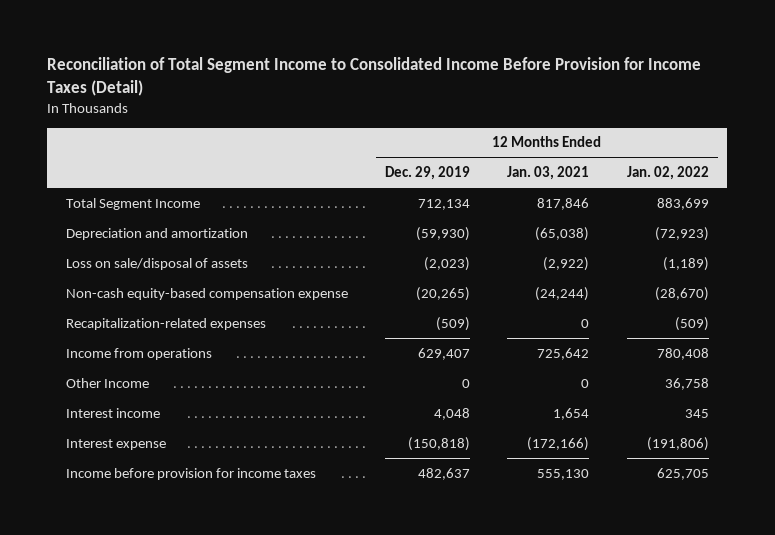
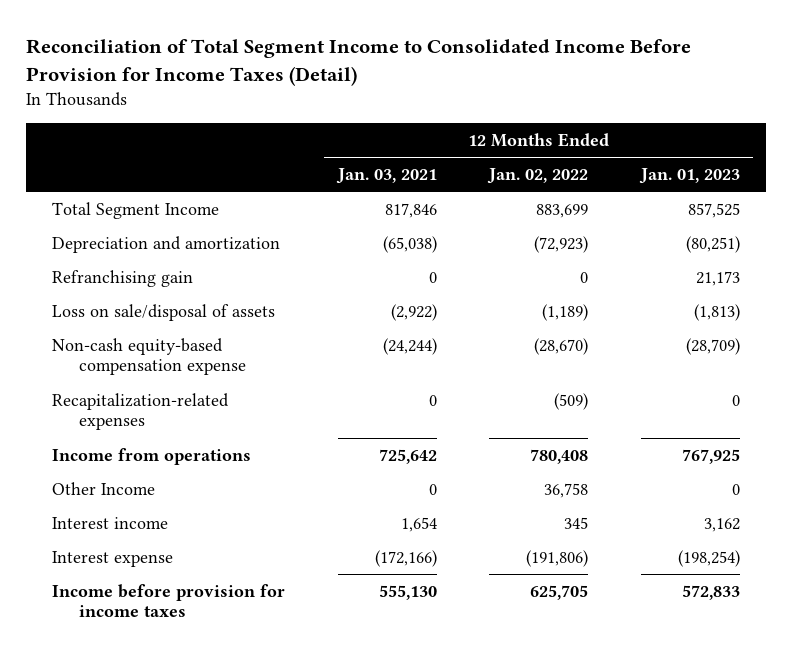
[385,166,471,181] Dec. 29, 2019 -> none
none -> [639,167,741,184] Jan. 01, 2023
none -> [51,269,193,287] Refranchising gain

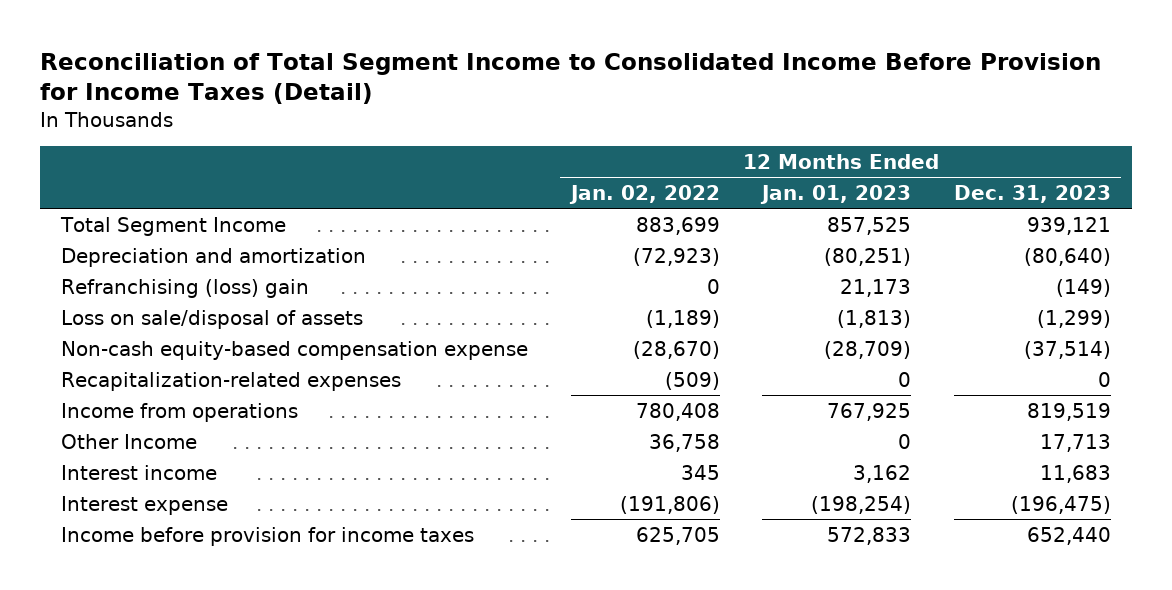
[335,167,437,184] Jan. 03, 2021 -> none
none -> [953,184,1111,203] Dec. 31, 2023
[51,269,193,287] Refranchising gain -> [61,278,310,298] Refranchising (loss) gain

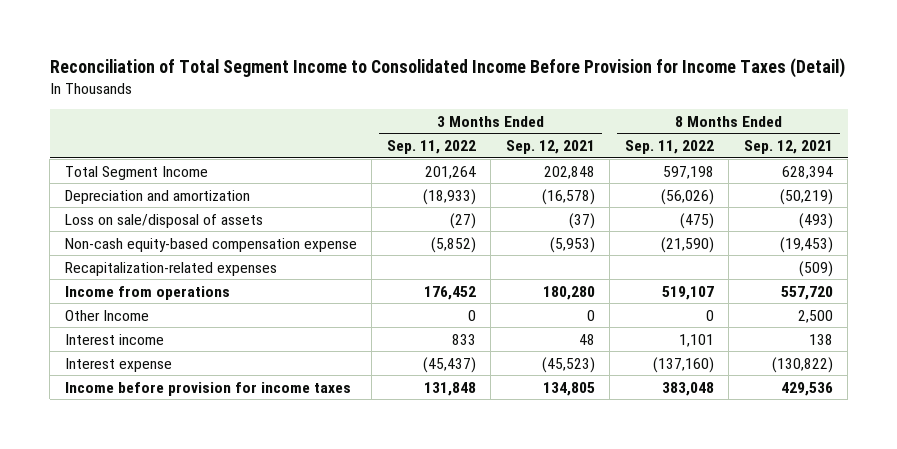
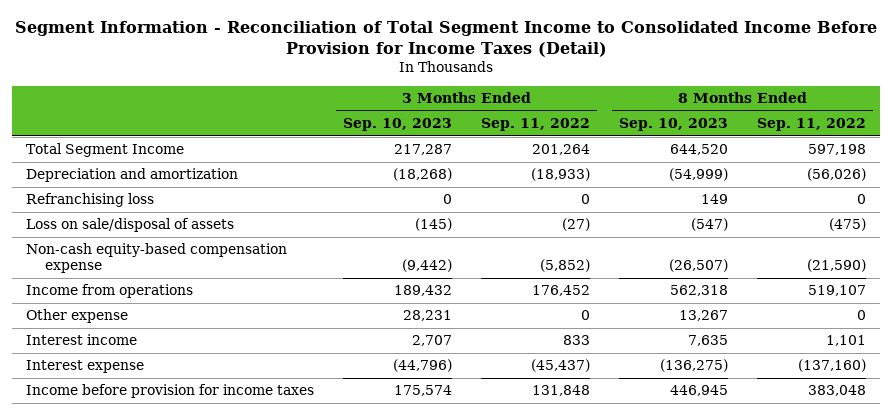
[49,58,845,79] Reconciliation of Total Segment Income to Consolidated Income Before Provision for Income Taxes (Detail) -> [15,20,878,57] Segment Information - Reconciliation of Total Segment Income to Consolidated Income Before Provision for Income Taxes (Detail)
[505,140,595,155] Sep. 12, 2021 -> none
[743,140,833,155] Sep. 12, 2021 -> none
none -> [343,118,453,132] Sep. 10, 2023
none -> [619,118,729,132] Sep. 10, 2023
none -> [26,193,155,208] Refranchising loss
[64,261,277,276] Recapitalization-related expenses -> none
[64,309,149,321] Other Income -> none
none -> [26,309,129,324] Other expense

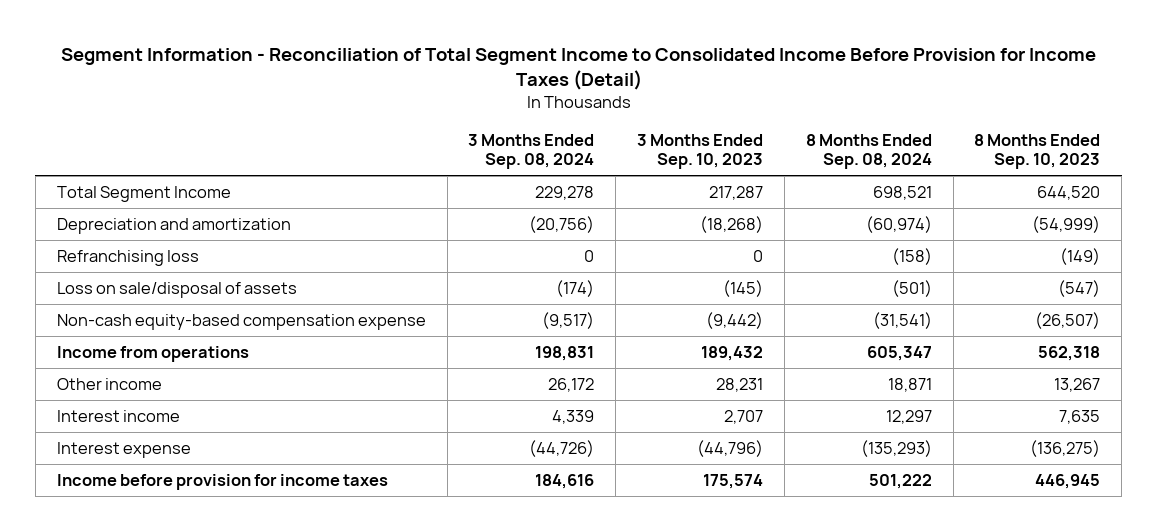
[481,118,591,132] Sep. 11, 2022 -> none
[757,118,867,132] Sep. 11, 2022 -> none
none -> [468,133,595,170] 3 Months Ended Sep. 08, 2024
none -> [805,133,932,170] 8 Months Ended Sep. 08, 2024
[701,194,729,205] 149 -> [1060,247,1101,265] (149)
[26,309,129,324] Other expense -> [56,377,162,390] Other income

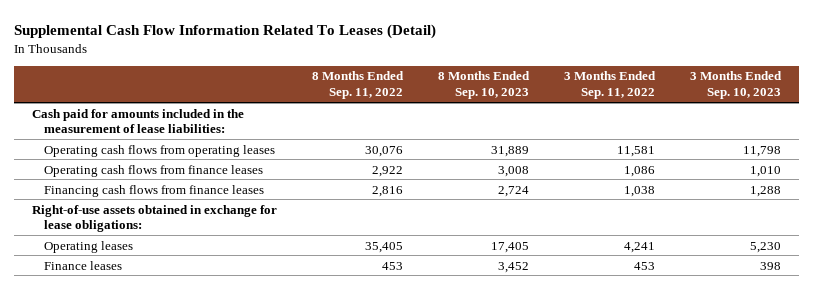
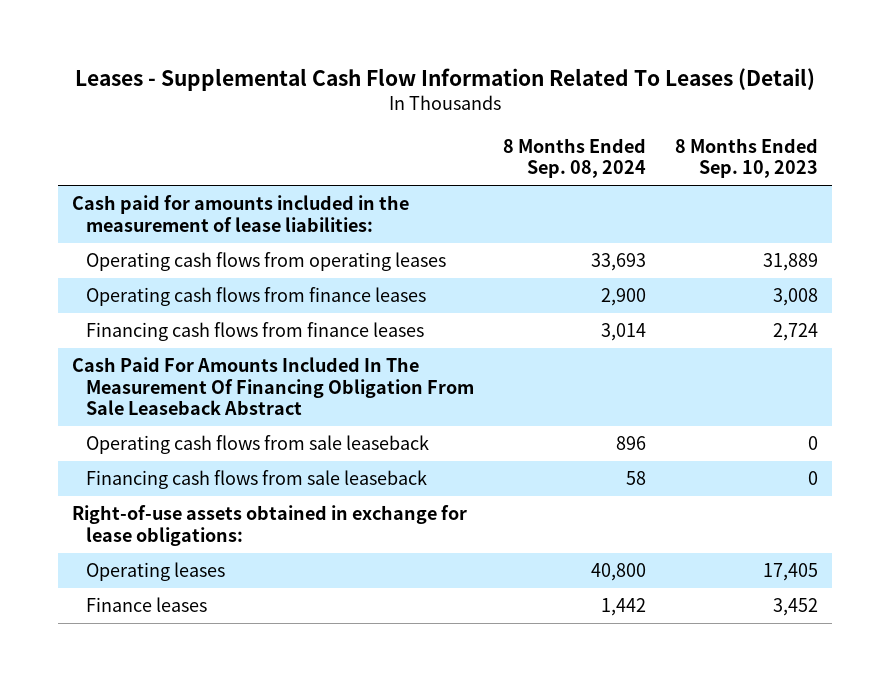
[14,23,437,39] Supplemental Cash Flow Information Related To Leases (Detail) -> [74,67,815,91] Leases - Supplemental Cash Flow Information Related To Leases (Detail)
[311,71,404,100] 8 Months Ended Sep. 11, 2022 -> none
[563,71,656,100] 3 Months Ended Sep. 11, 2022 -> none
[689,71,782,100] 3 Months Ended Sep. 10, 2023 -> none
none -> [502,137,646,179] 8 Months Ended Sep. 08, 2024
none -> [72,357,474,416] Cash Paid For Amounts Included In The Measurement Of Financing Obligation From Sale Leaseback Abstract
none -> [85,435,429,455] Operating cash flows from sale leaseback
none -> [85,470,427,490] Financing cash flows from sale leaseback

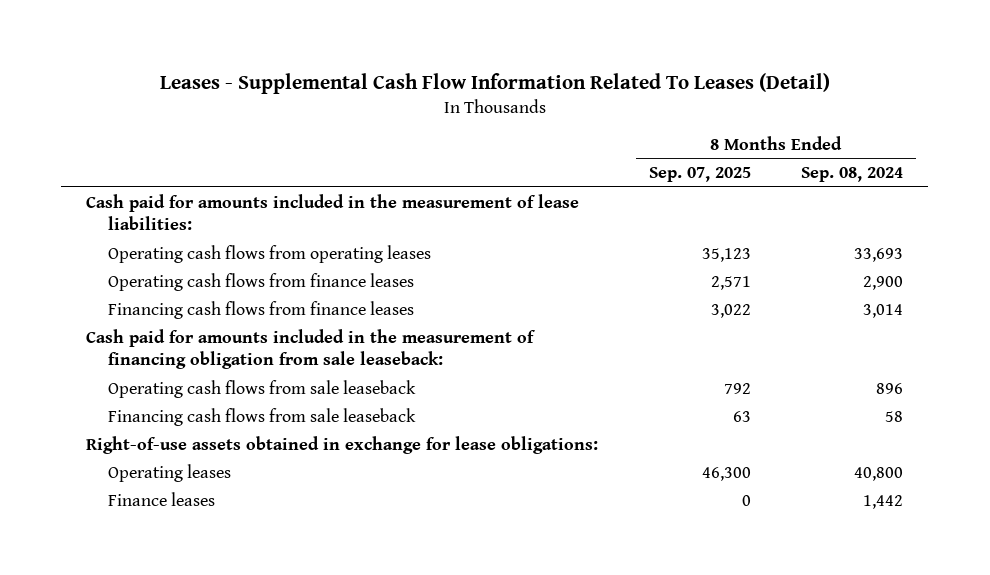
[674,137,818,179] 8 Months Ended Sep. 10, 2023 -> none
none -> [648,167,751,183] Sep. 07, 2025
[72,357,474,416] Cash Paid For Amounts Included In The Measurement Of Financing Obligation From Sale Leaseback Abstract -> [86,328,537,370] Cash paid for amounts included in the measurement of financing obligation from sale leaseback:

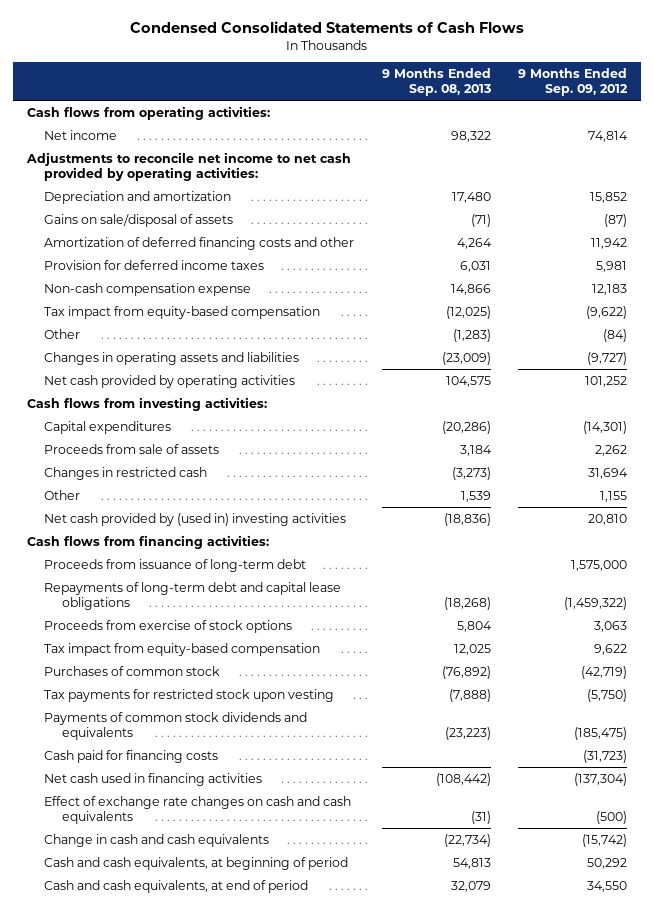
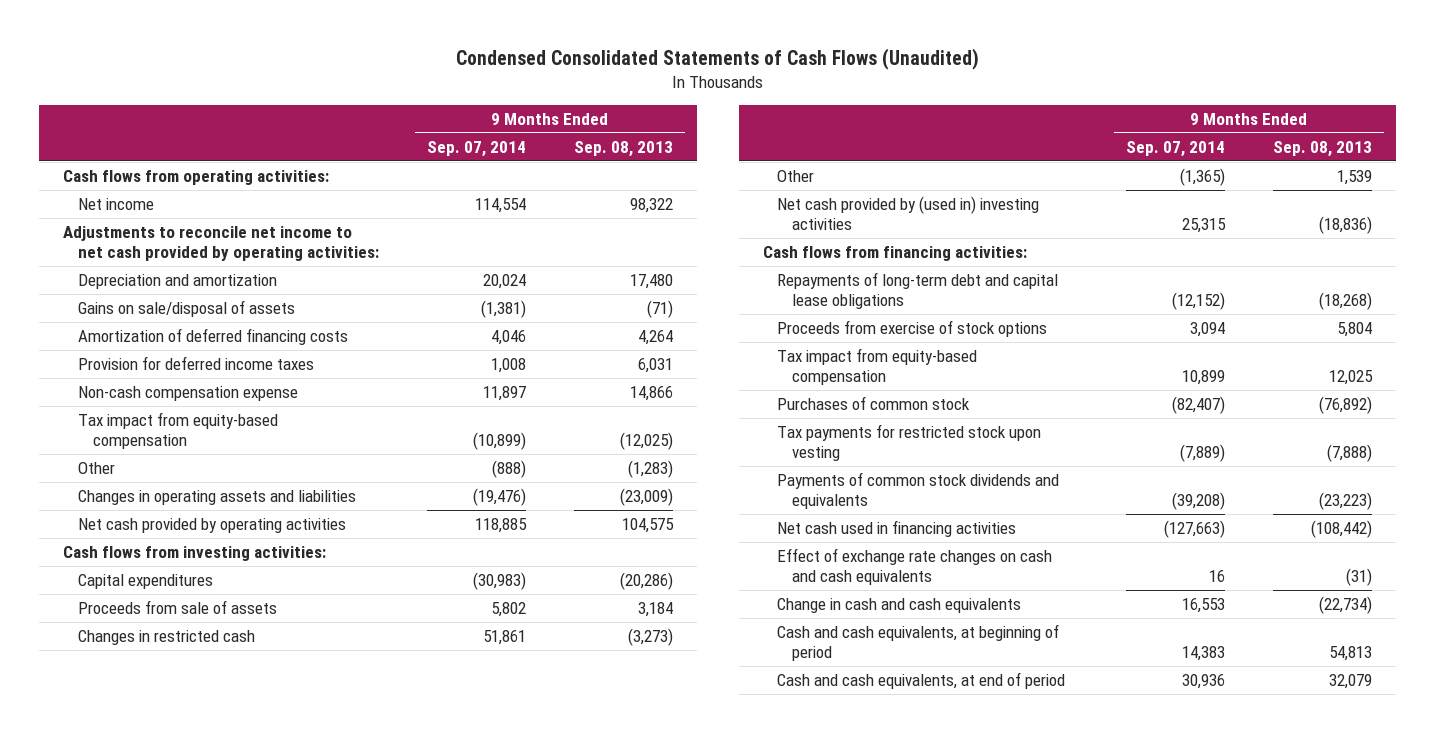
[129,20,524,33] Condensed Consolidated Statements of Cash Flows -> [455,48,979,71] Condensed Consolidated Statements of Cash Flows (Unaudited)
[518,68,629,97] 9 Months Ended Sep. 09, 2012 -> none
none -> [426,140,526,157] Sep. 07, 2014
[44,236,355,250] Amortization of deferred financing costs and other -> [77,327,348,345] Amortization of deferred financing costs
[44,558,307,572] Proceeds from issuance of long-term debt -> none
[44,749,219,763] Cash paid for financing costs -> none

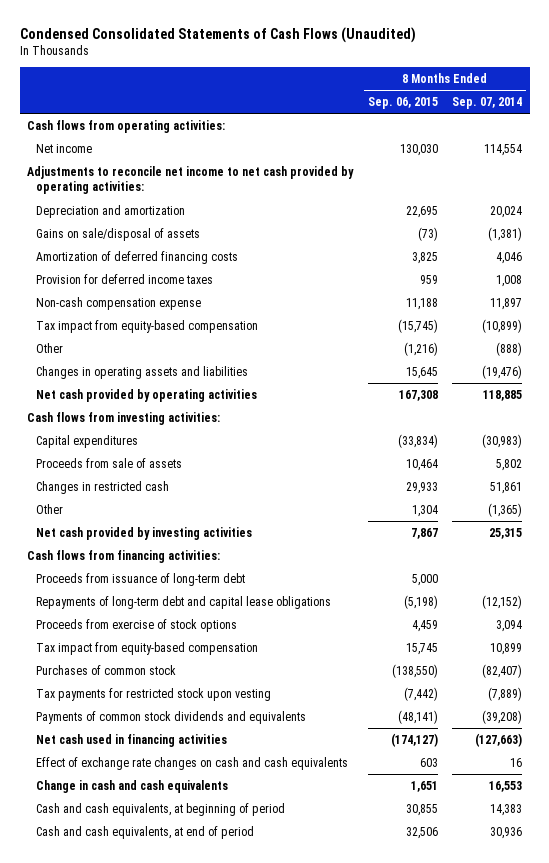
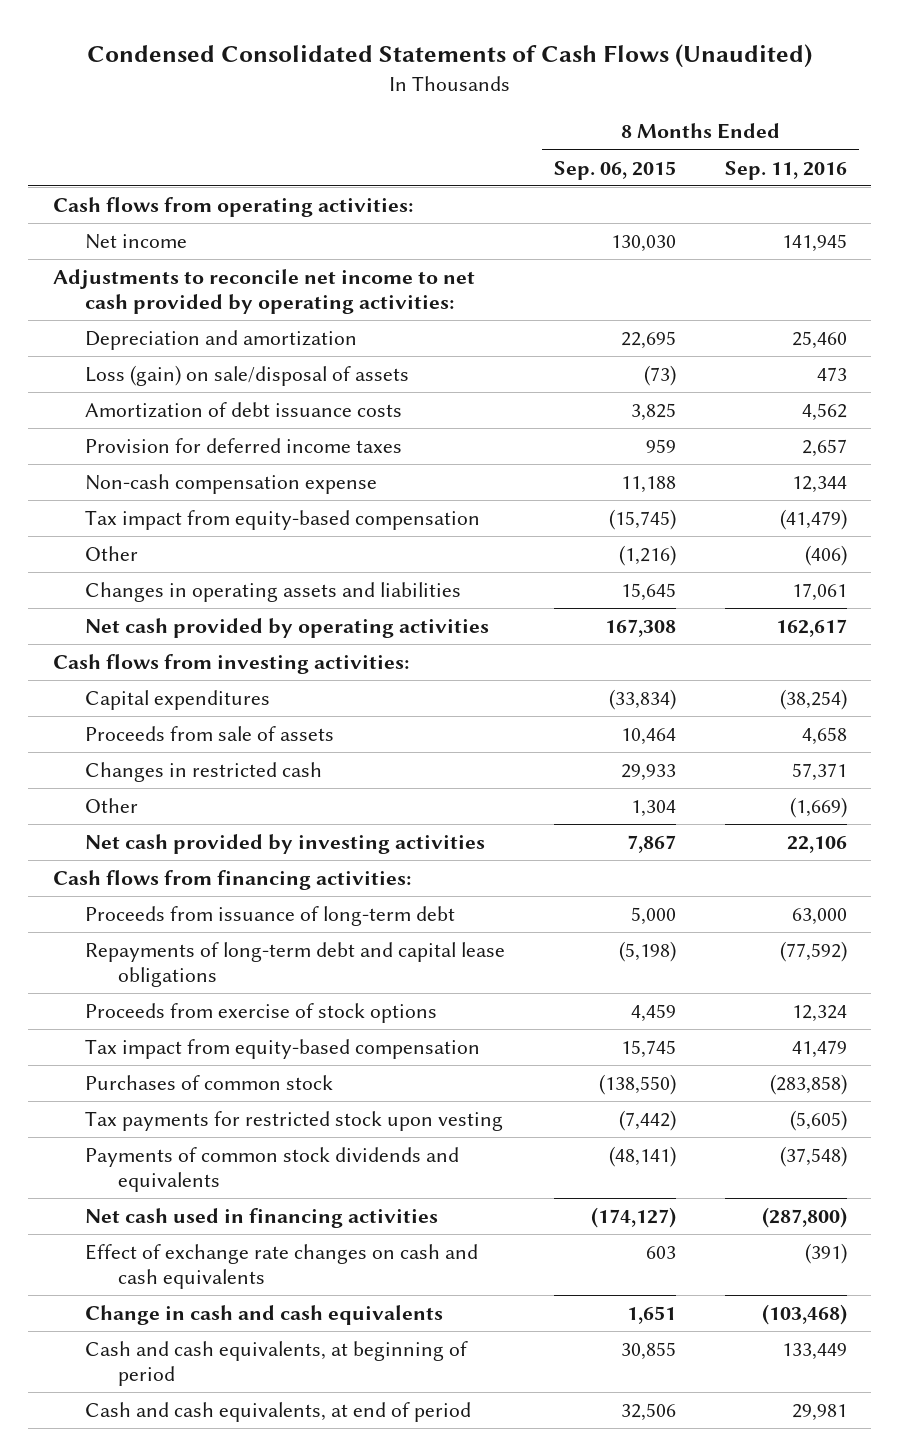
[452,97,523,110] Sep. 07, 2014 -> none
none -> [724,160,847,180] Sep. 11, 2016
[36,227,201,241] Gains on sale/disposal of assets -> [85,365,410,387] Loss (gain) on sale/disposal of assets
[36,250,239,264] Amortization of deferred financing costs -> [85,402,403,419] Amortization of debt issuance costs

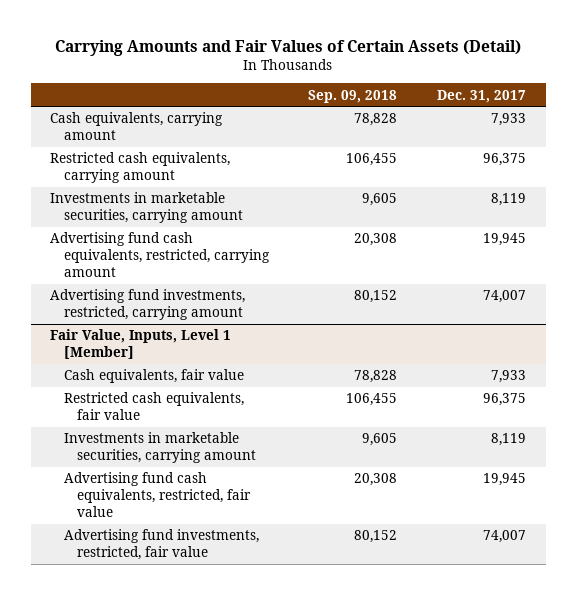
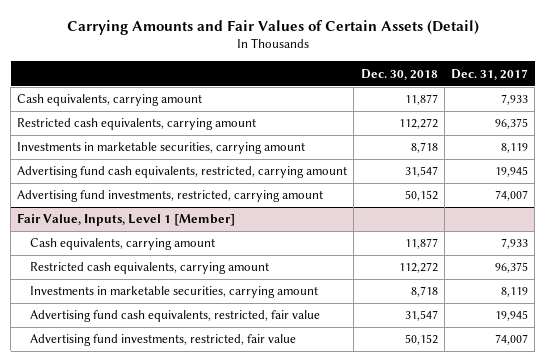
[308,89,398,103] Sep. 09, 2018 -> none
none -> [360,68,438,80] Dec. 30, 2018
[63,369,244,384] Cash equivalents, fair value -> [29,238,215,251] Cash equivalents, carrying amount
[63,392,244,421] Restricted cash equivalents, fair value -> [29,262,269,275] Restricted cash equivalents, carrying amount

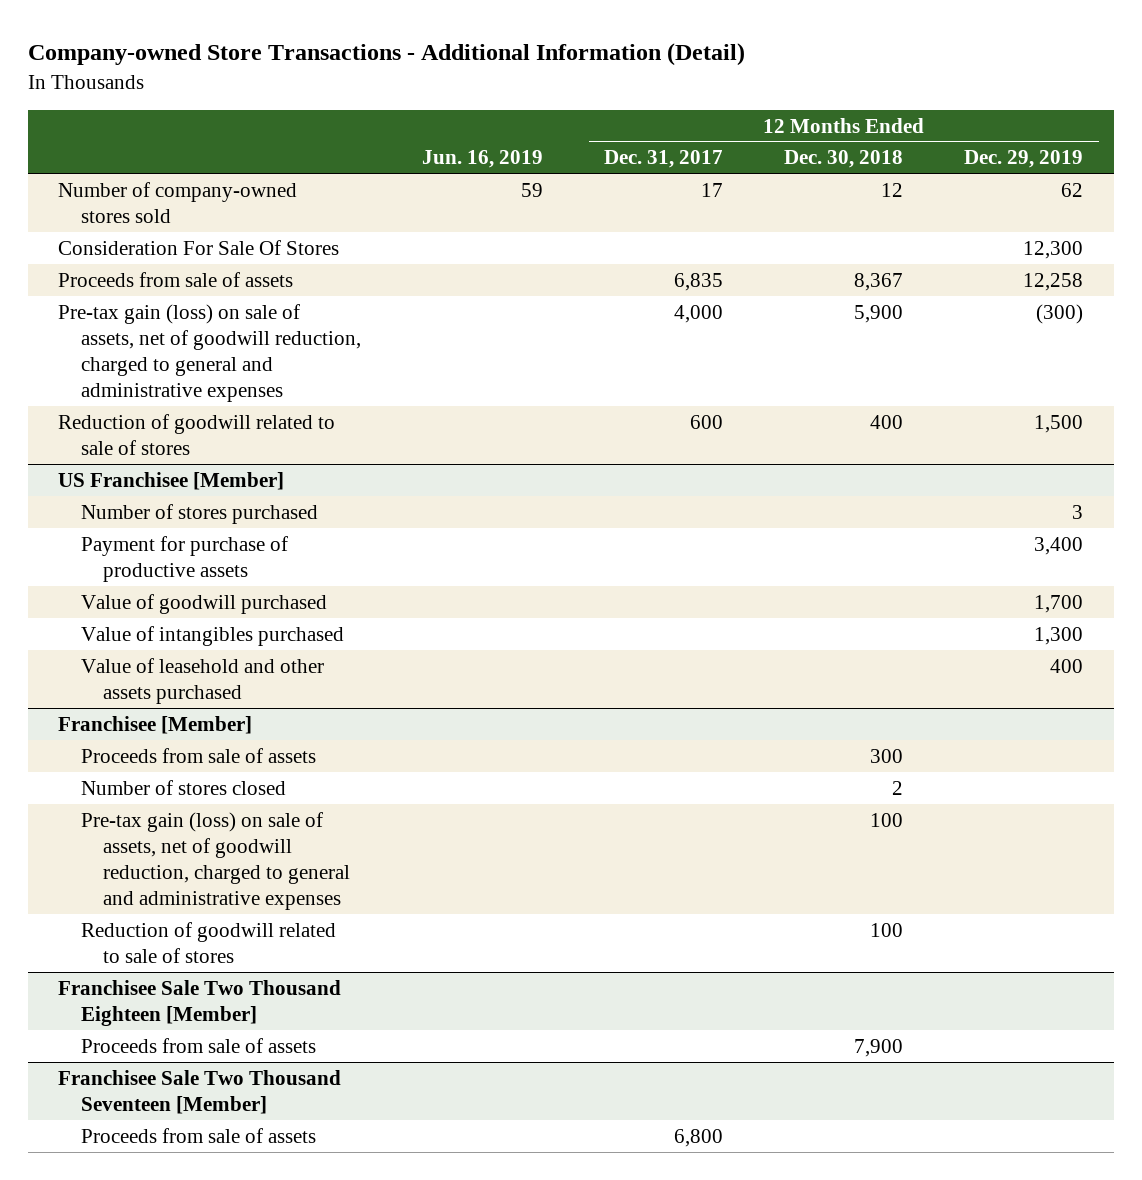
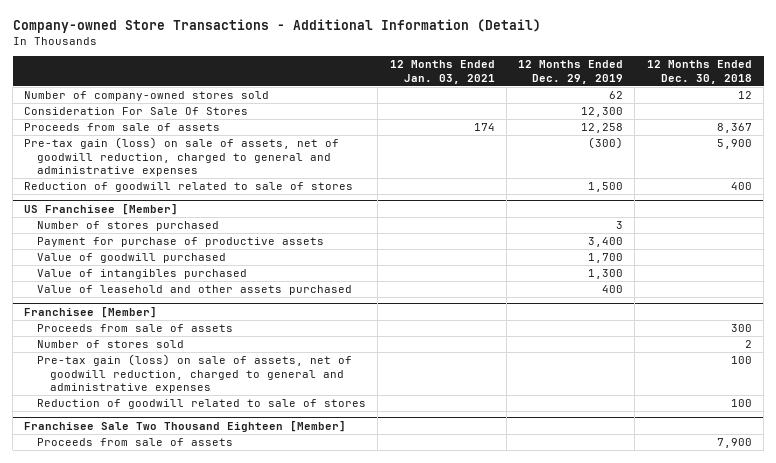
[421,150,543,169] Jun. 16, 2019 -> none
[604,150,724,169] Dec. 31, 2017 -> none
none -> [389,60,495,84] 12 Months Ended Jan. 03, 2021
[80,779,286,795] Number of stores closed -> [37,340,185,349] Number of stores sold
[58,1069,342,1114] Franchisee Sale Two Thousand Seventeen [Member] -> none
[80,1127,316,1143] Proceeds from sale of assets -> none

